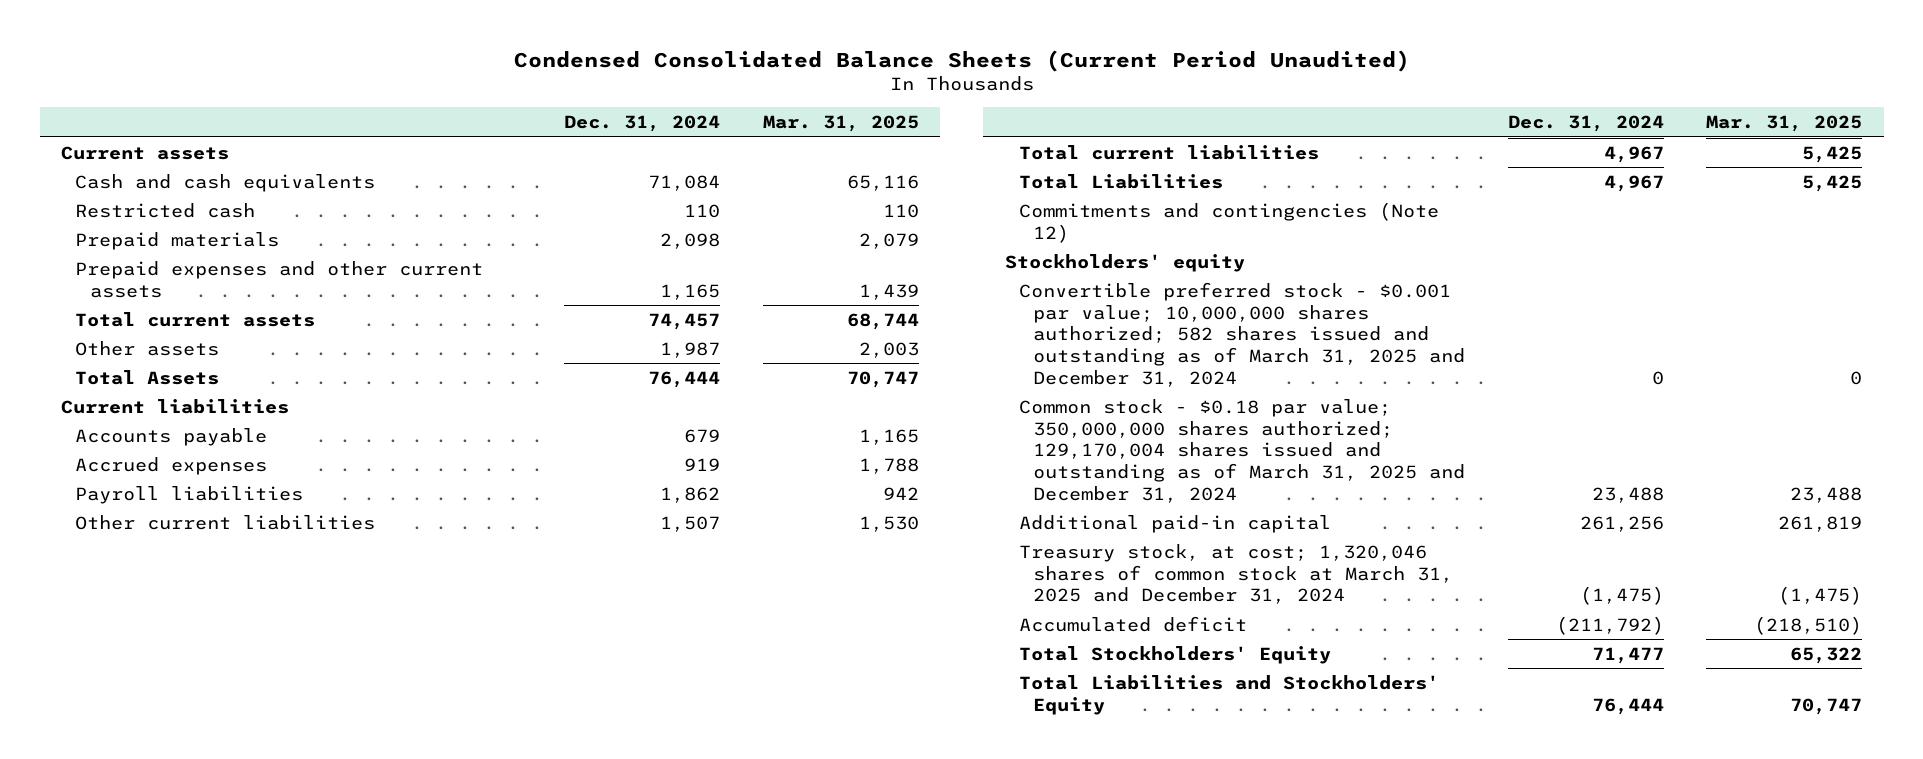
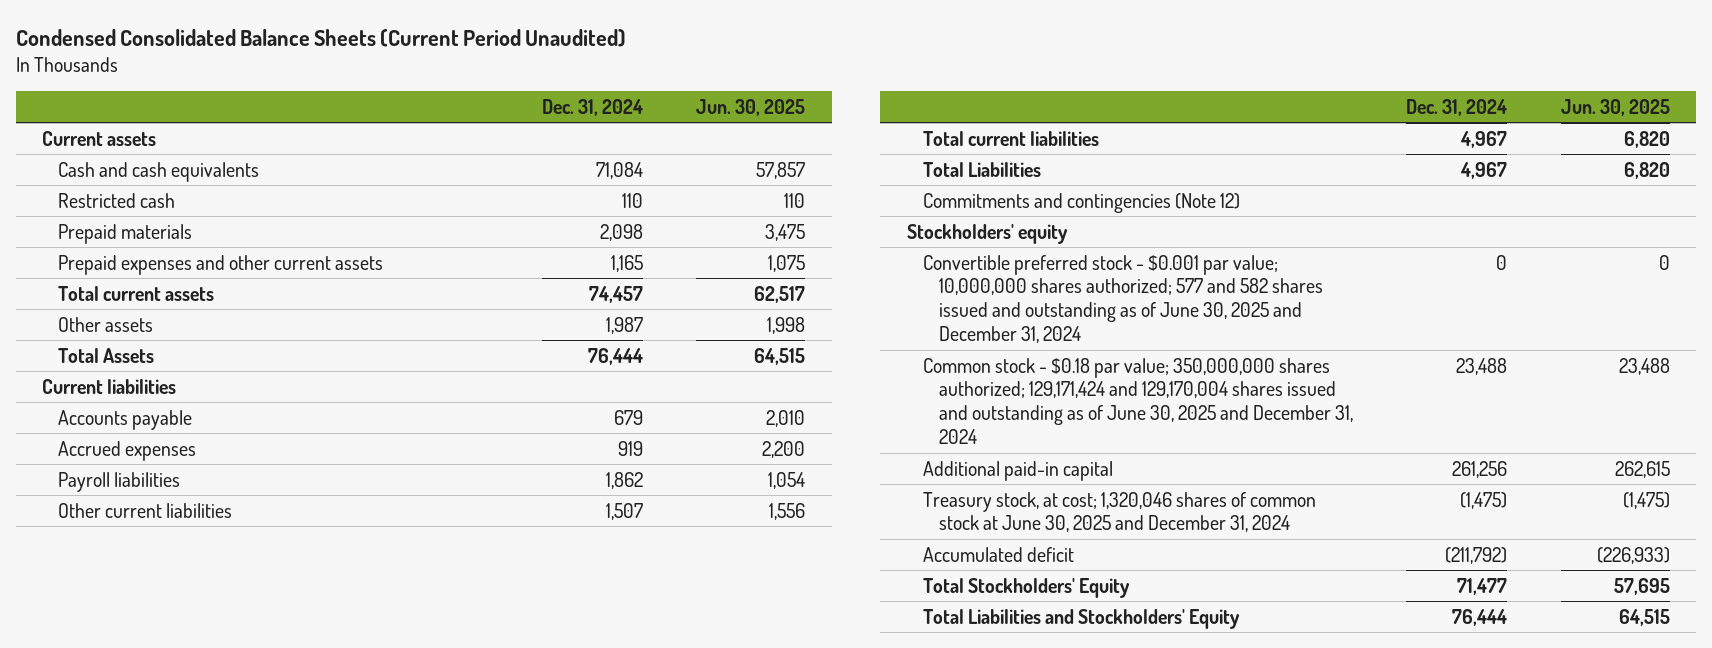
[762,115,919,133] Mar. 31, 2025 -> none
none -> [696,98,806,116] Jun. 30, 2025
[1018,281,1466,387] Convertible preferred stock - $0.001 par value; 10,000,000 shares authorized; 582 shares issued and outstanding as of March 31, 2025 and December 31, 2024 -> [922,254,1323,344] Convertible preferred stock - $0.001 par value; 10,000,000 shares authorized; 577 and 582 shares issued and outstanding as of June 30, 2025 and December 31, 2024
[1018,398,1466,503] Common stock - $0.18 par value; 350,000,000 shares authorized; 129,170,004 shares issued and outstanding as of March 31, 2025 and December 31, 2024 -> [922,357,1353,445] Common stock - $0.18 par value; 350,000,000 shares authorized; 129,171,424 and 129,170,004 shares issued and outstanding as of June 30, 2025 and December 31, 2024
[1018,543,1454,605] Treasury stock, at cost; 1,320,046 shares of common stock at March 31, 2025 and December 31, 2024 -> [922,491,1316,533] Treasury stock, at cost; 1,320,046 shares of common stock at June 30, 2025 and December 31, 2024

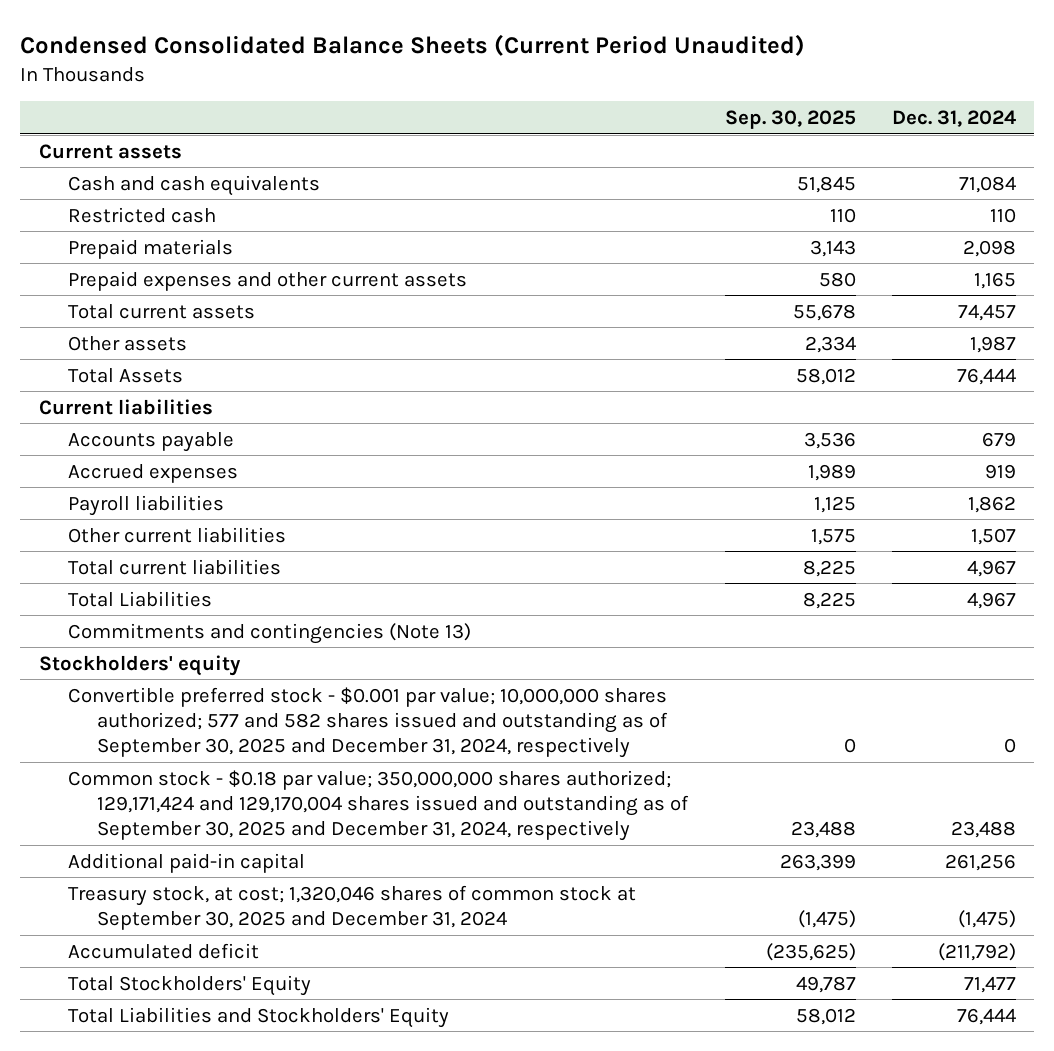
[696,98,806,116] Jun. 30, 2025 -> none
none -> [724,110,856,130] Sep. 30, 2025
[922,192,1240,213] Commitments and contingencies (Note 12) -> [67,622,471,644] Commitments and contingencies (Note 13)
[922,254,1323,344] Convertible preferred stock - $0.001 par value; 10,000,000 shares authorized; 577 and 582 shares issued and outstanding as of June 30, 2025 and December 31, 2024 -> [67,686,669,759] Convertible preferred stock - $0.001 par value; 10,000,000 shares authorized; 577 and 582 shares issued and outstanding as of September 30, 2025 and December 31, 2024, respectively
[922,357,1353,445] Common stock - $0.18 par value; 350,000,000 shares authorized; 129,171,424 and 129,170,004 shares issued and outstanding as of June 30, 2025 and December 31, 2024 -> [67,769,690,842] Common stock - $0.18 par value; 350,000,000 shares authorized; 129,171,424 and 129,170,004 shares issued and outstanding as of September 30, 2025 and December 31, 2024, respectively
[922,491,1316,533] Treasury stock, at cost; 1,320,046 shares of common stock at June 30, 2025 and December 31, 2024 -> [67,884,636,930] Treasury stock, at cost; 1,320,046 shares of common stock at September 30, 2025 and December 31, 2024

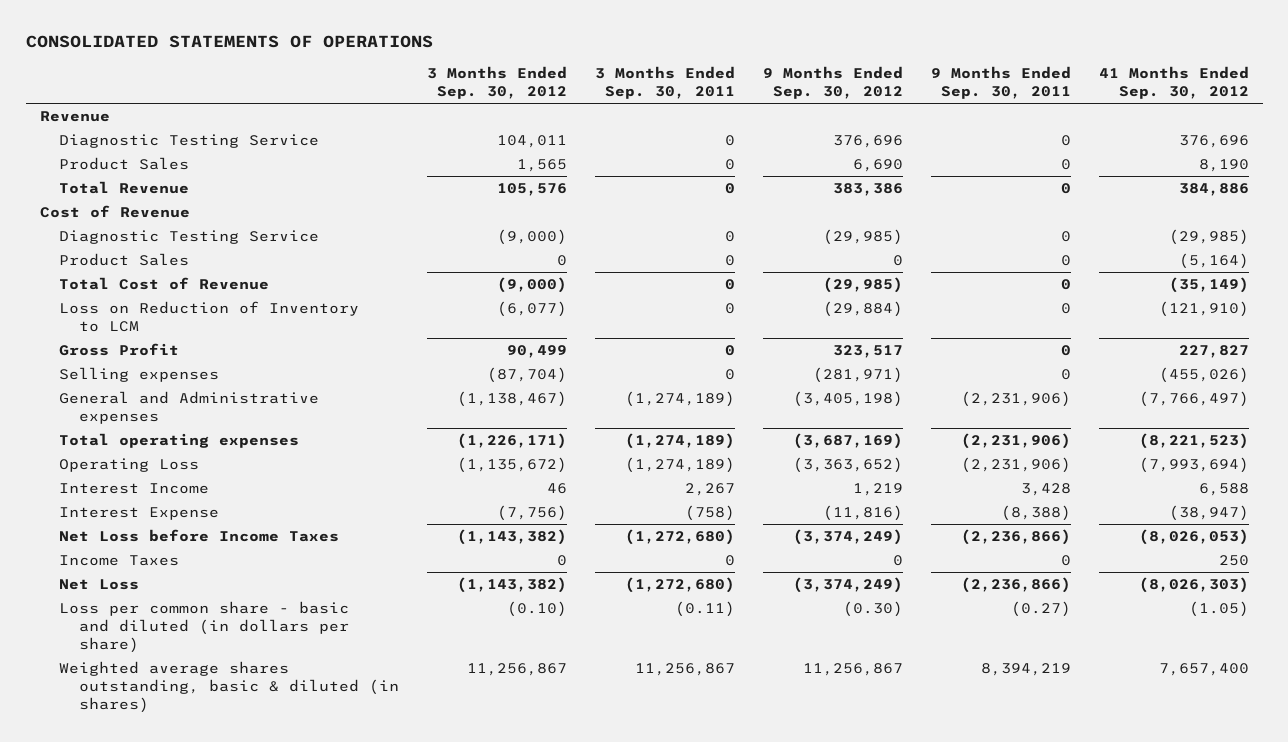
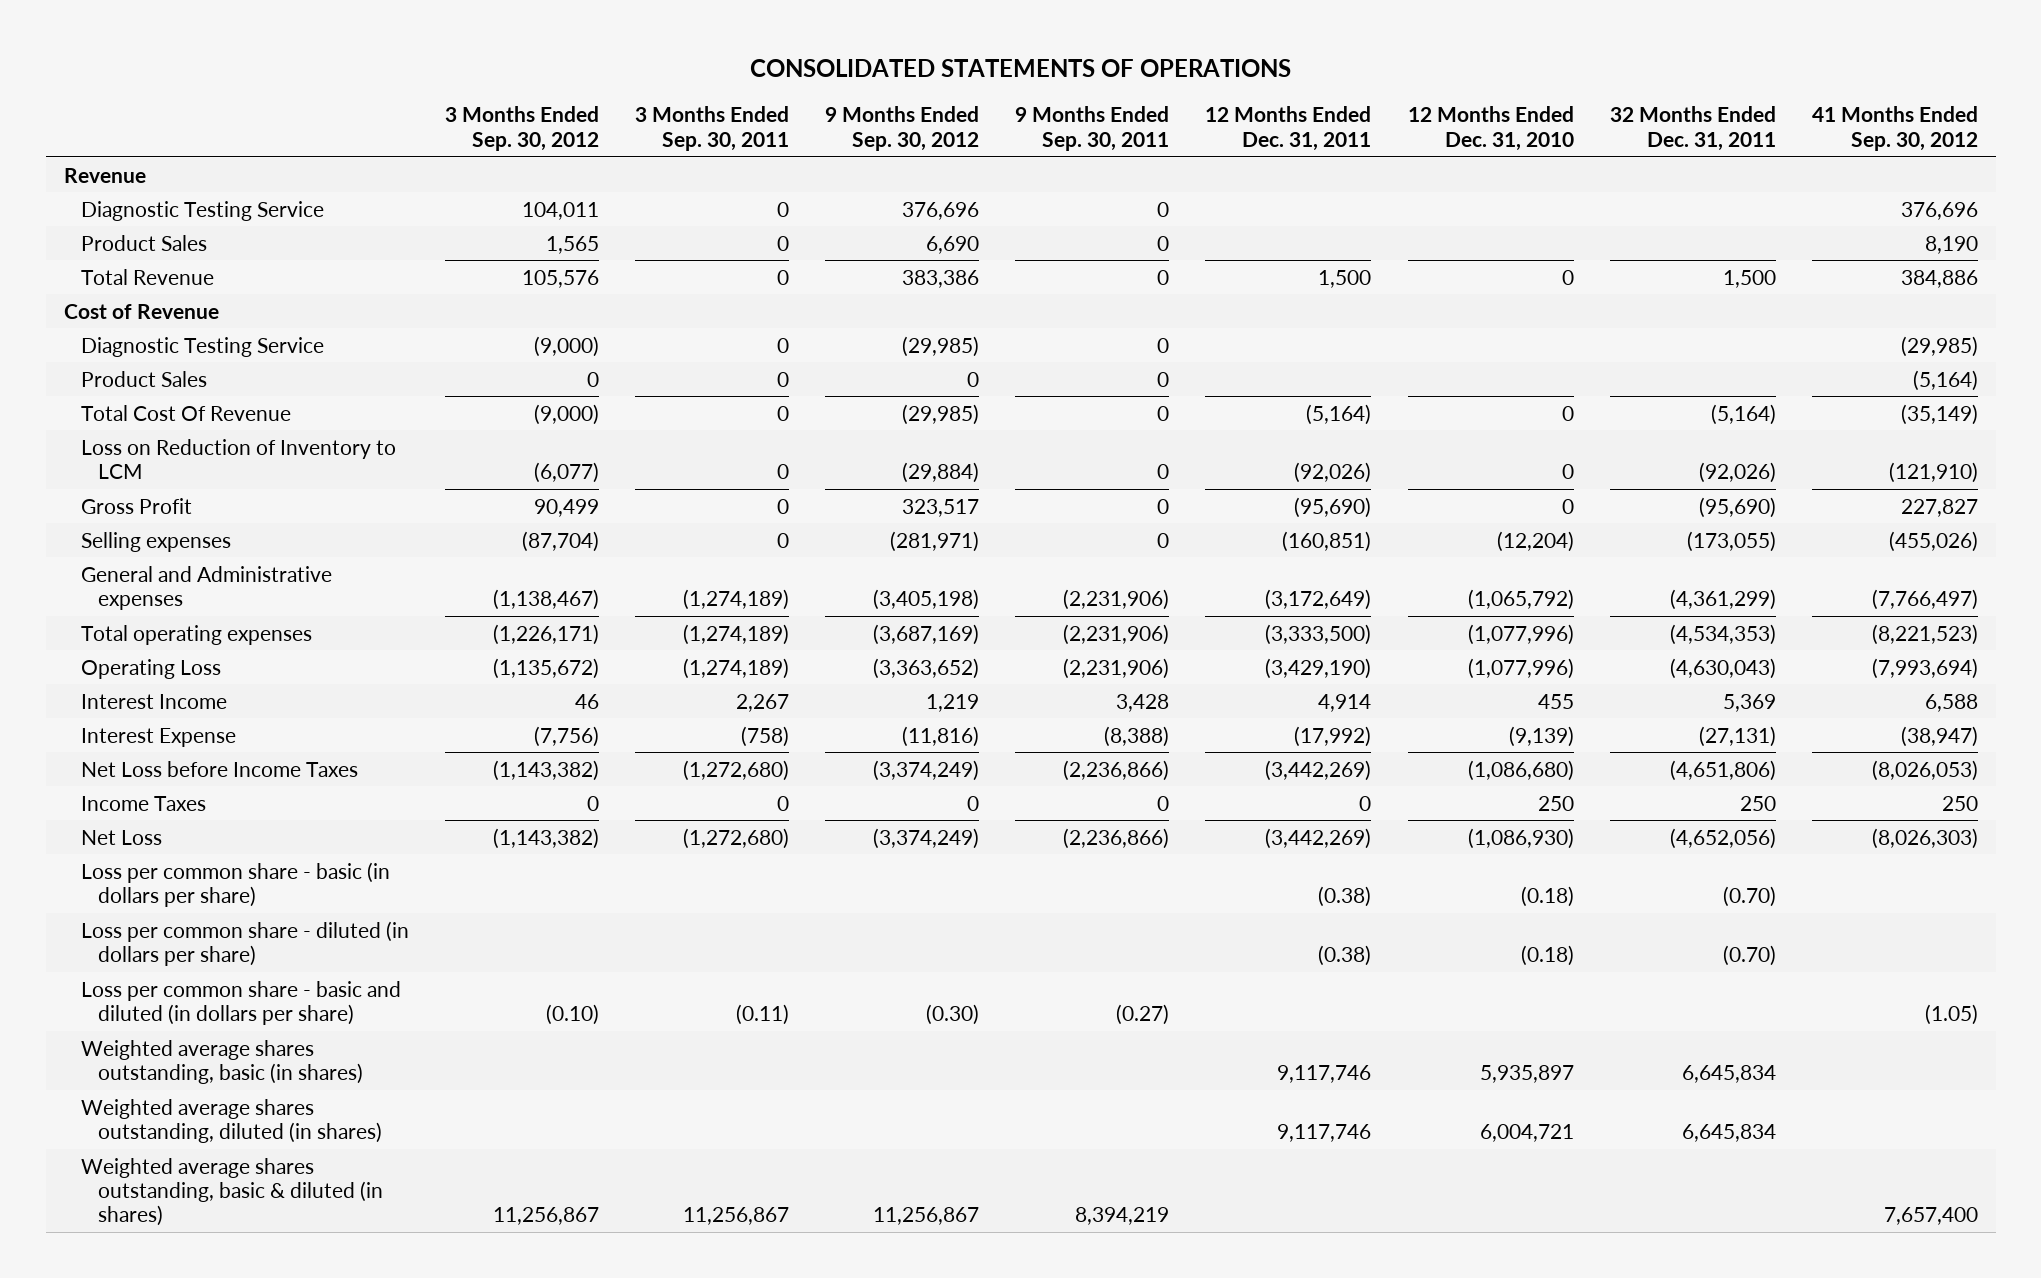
none -> [1205,106,1372,151] 12 Months Ended Dec. 31, 2011
none -> [1407,106,1574,151] 12 Months Ended Dec. 31, 2010
none -> [1609,106,1776,151] 32 Months Ended Dec. 31, 2011
[59,277,270,291] Total Cost of Revenue -> [80,404,291,421] Total Cost Of Revenue
none -> [80,861,390,907] Loss per common share - basic (in dollars per share)
none -> [80,920,409,966] Loss per common share - diluted (in dollars per share)
none -> [80,1039,364,1084] Weighted average shares outstanding, basic (in shares)
none -> [80,1098,383,1143] Weighted average shares outstanding, diluted (in shares)

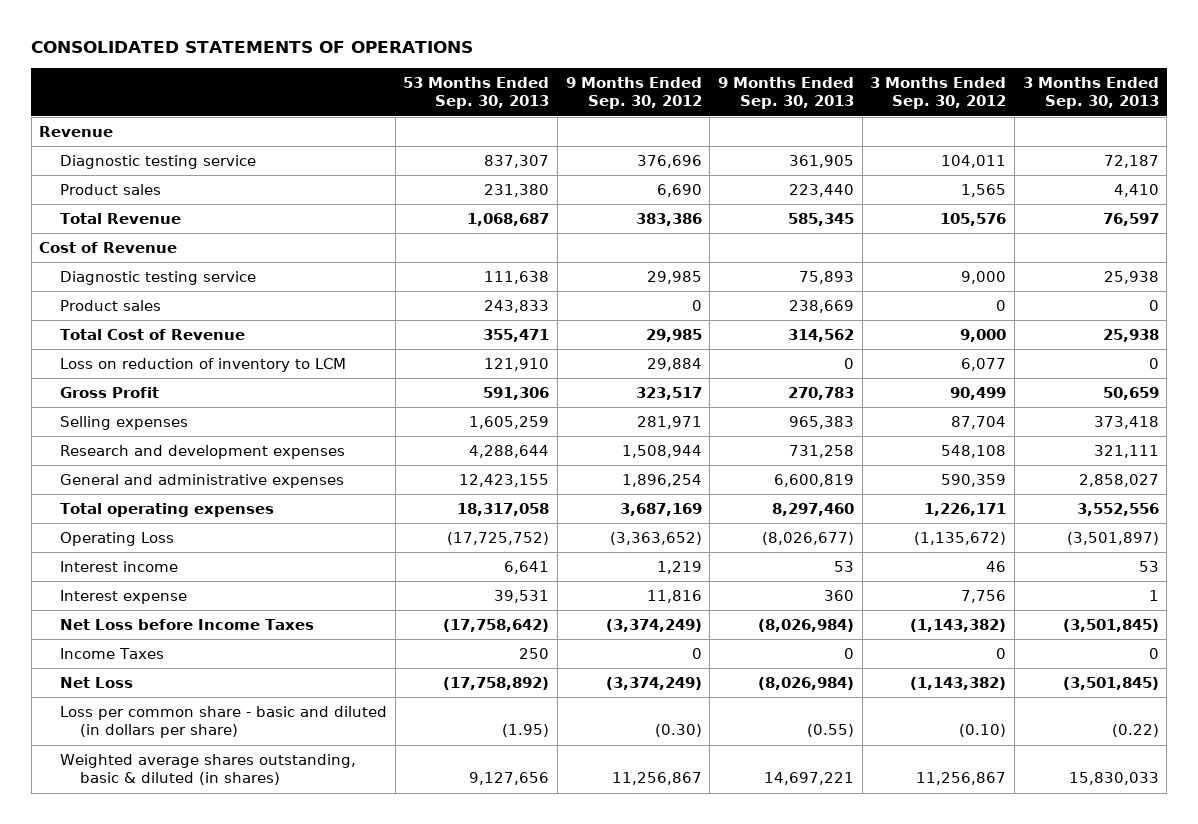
[635,106,790,151] 3 Months Ended Sep. 30, 2011 -> none
[1015,106,1170,151] 9 Months Ended Sep. 30, 2011 -> none
[1205,106,1372,151] 12 Months Ended Dec. 31, 2011 -> none
[1407,106,1574,151] 12 Months Ended Dec. 31, 2010 -> none
[1609,106,1776,151] 32 Months Ended Dec. 31, 2011 -> none
[1811,106,1978,151] 41 Months Ended Sep. 30, 2012 -> none
none -> [403,76,550,110] 53 Months Ended Sep. 30, 2013
none -> [717,76,854,110] 9 Months Ended Sep. 30, 2013
none -> [1022,76,1159,110] 3 Months Ended Sep. 30, 2013
[80,200,324,221] Diagnostic Testing Service -> [59,154,256,169] Diagnostic testing service
[80,234,207,251] Product Sales -> [59,183,161,195] Product sales
[80,336,324,357] Diagnostic Testing Service -> [59,270,256,285] Diagnostic testing service
[534,335,600,357] (9,000) -> [961,270,1007,284] 9,000
[902,335,980,357] (29,985) -> [646,270,702,284] 29,985
[80,370,207,387] Product Sales -> [59,299,161,311] Product sales
[80,404,291,421] Total Cost Of Revenue -> [59,328,245,340] Total Cost of Revenue
[534,403,600,425] (9,000) -> [960,328,1007,342] 9,000
[902,403,980,425] (29,985) -> [645,328,702,342] 29,985
[80,438,396,479] Loss on Reduction of Inventory to LCM -> [59,357,346,372] Loss on reduction of inventory to LCM
[534,461,600,483] (6,077) -> [961,357,1007,371] 6,077
[902,461,980,483] (29,884) -> [646,357,702,371] 29,884
[522,530,600,552] (87,704) -> [951,415,1007,429] 87,704
[890,530,980,552] (281,971) -> [636,415,702,429] 281,971
none -> [59,444,345,459] Research and development expenses
[80,565,332,610] General and Administrative expenses -> [59,473,344,488] General and administrative expenses
[493,588,600,610] (1,138,467) -> [941,473,1007,487] 590,359
[873,588,980,610] (3,405,198) -> [621,473,702,487] 1,896,254
[493,623,600,645] (1,226,171) -> [924,502,1007,516] 1,226,171
[873,623,980,645] (3,687,169) -> [619,502,702,516] 3,687,169
[80,693,227,709] Interest Income -> [59,560,178,572] Interest income
[80,727,236,747] Interest Expense -> [59,589,187,604] Interest expense
[534,725,600,747] (7,756) -> [961,589,1007,603] 7,756
[902,725,980,747] (11,816) -> [646,589,702,603] 11,816
[80,861,390,907] Loss per common share - basic (in dollars per share) -> none
[80,920,409,966] Loss per common share - diluted (in dollars per share) -> none
[80,1039,364,1084] Weighted average shares outstanding, basic (in shares) -> none
[80,1098,383,1143] Weighted average shares outstanding, diluted (in shares) -> none

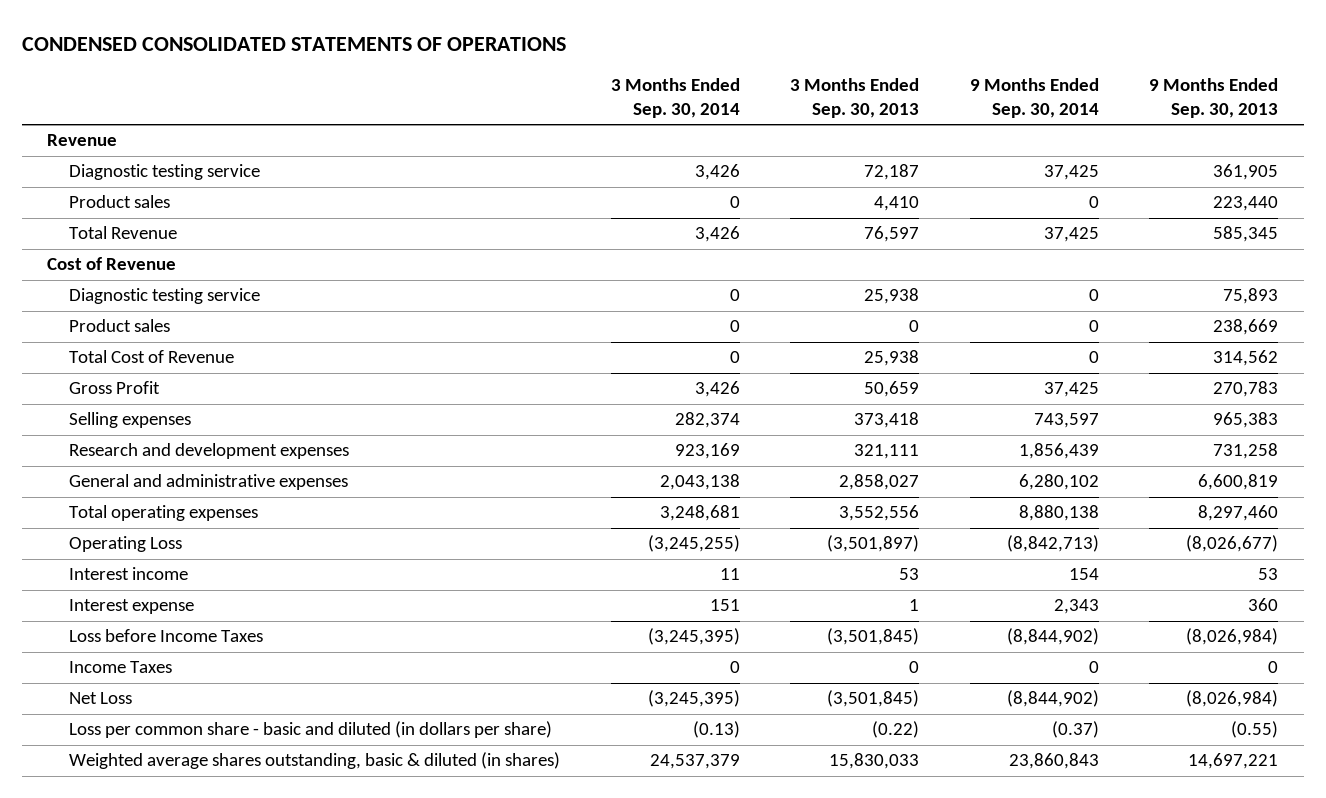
[31,41,474,54] CONSOLIDATED STATEMENTS OF OPERATIONS -> [22,37,567,52] CONDENSED CONSOLIDATED STATEMENTS OF OPERATIONS
[403,76,550,110] 53 Months Ended Sep. 30, 2013 -> none
[565,76,702,110] 9 Months Ended Sep. 30, 2012 -> none
[870,76,1007,110] 3 Months Ended Sep. 30, 2012 -> none
none -> [610,78,740,119] 3 Months Ended Sep. 30, 2014
none -> [969,78,1099,119] 9 Months Ended Sep. 30, 2014
[59,357,346,372] Loss on reduction of inventory to LCM -> none
[59,618,314,630] Net Loss before Income Taxes -> [68,629,263,643] Loss before Income Taxes

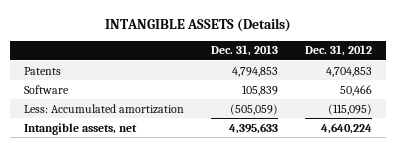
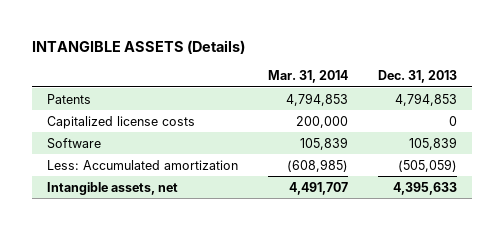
[305,45,373,57] Dec. 31, 2012 -> none
none -> [268,70,349,84] Mar. 31, 2014
none -> [47,115,196,129] Capitalized license costs

